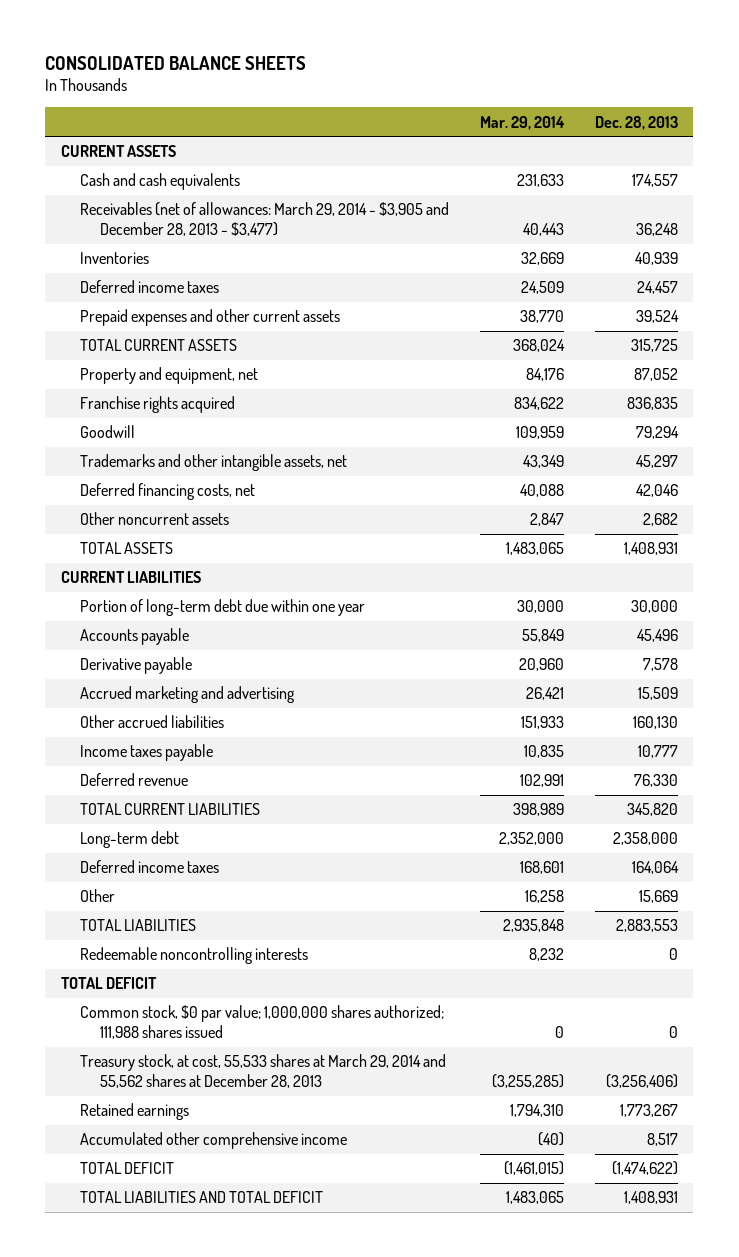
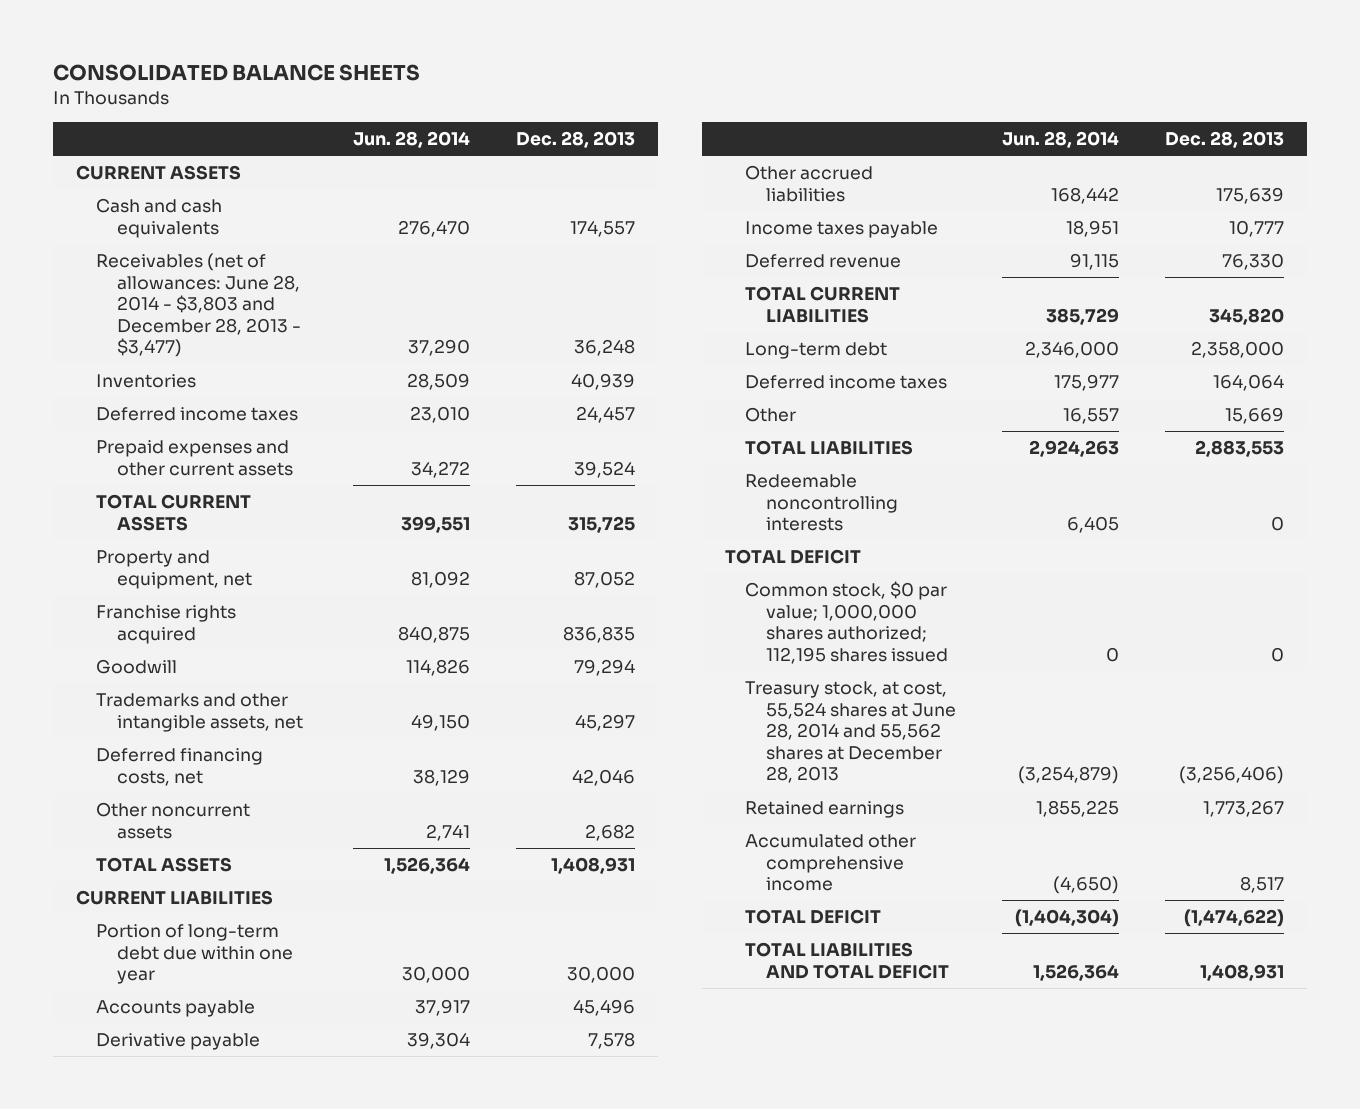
[479,115,565,130] Mar. 29, 2014 -> none
none -> [352,130,470,148] Jun. 28, 2014
[80,202,450,236] Receivables (net of allowances: March 29, 2014 - $3,905 and December 28, 2013 - $3,477) -> [96,253,301,358] Receivables (net of allowances: June 28, 2014 - $3,803 and December 28, 2013 - $3,477)
[80,686,296,704] Accrued marketing and advertising -> none
[632,716,678,730] 160,130 -> [1215,186,1284,204] 175,639
[80,1005,445,1039] Common stock, $0 par value; 1,000,000 shares authorized; 111,988 shares issued -> [745,581,948,664] Common stock, $0 par value; 1,000,000 shares authorized; 112,195 shares issued
[80,1054,447,1088] Treasury stock, at cost, 55,533 shares at March 29, 2014 and 55,562 shares at December 28, 2013 -> [745,681,956,784] Treasury stock, at cost, 55,524 shares at June 28, 2014 and 55,562 shares at December 28, 2013

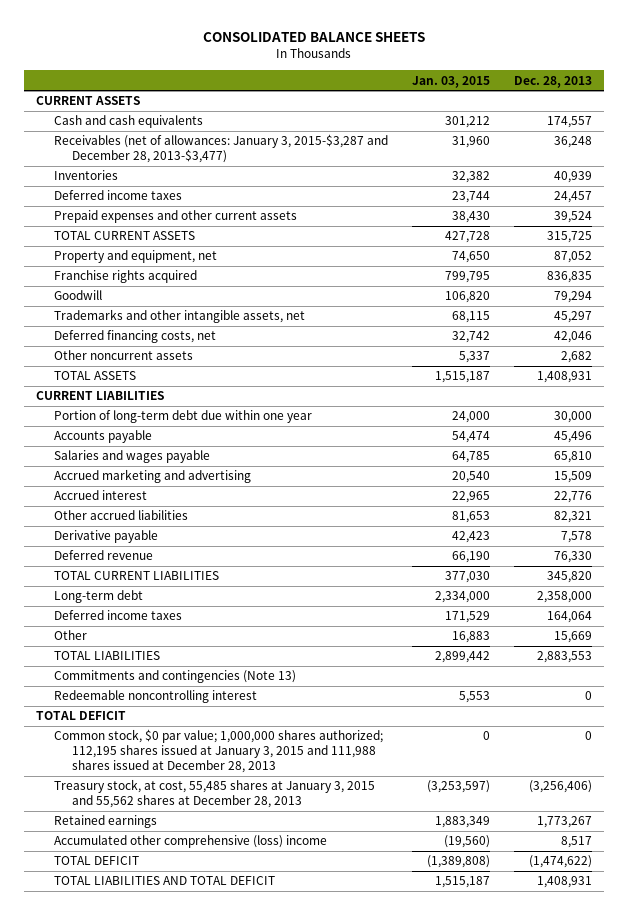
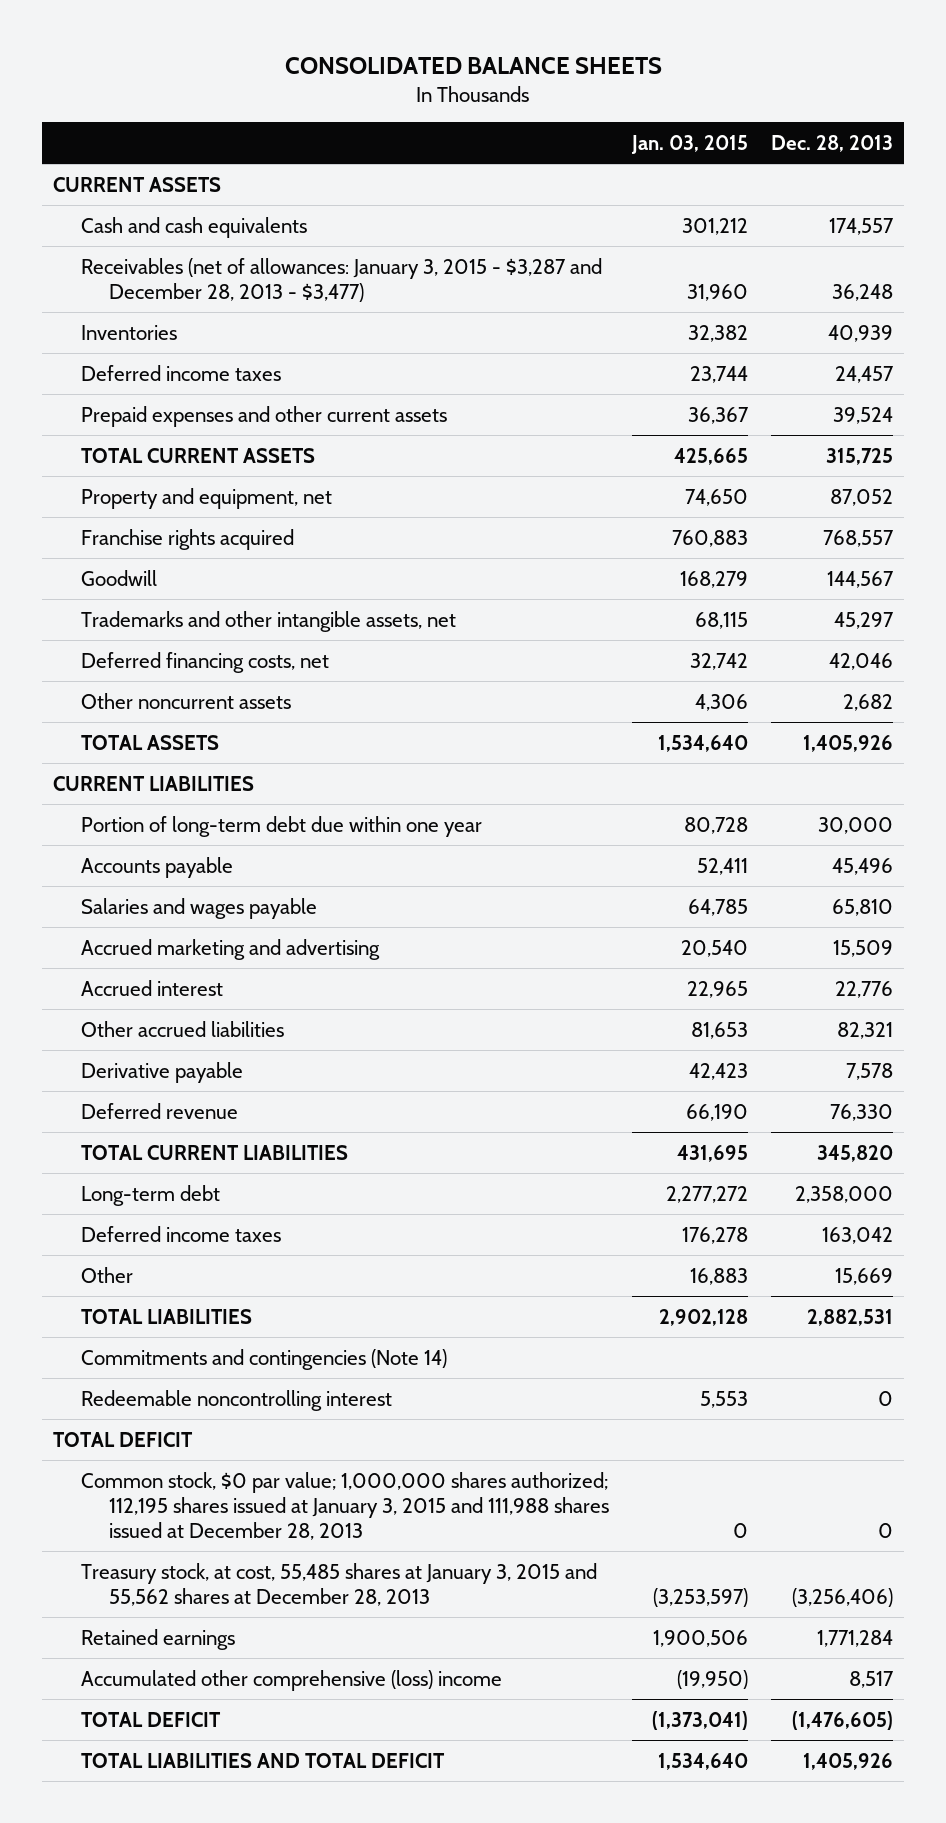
[53,134,388,164] Receivables (net of allowances: January 3, 2015-$3,287 and December 28, 2013-$3,477) -> [80,257,602,302] Receivables (net of allowances: January 3, 2015 - $3,287 and December 28, 2013 - $3,477)
[452,211,491,224] 38,430 -> [687,406,749,424] 36,367
[445,231,491,244] 427,728 -> [673,447,748,465] 425,665
[445,271,491,284] 799,795 -> [671,529,748,547] 760,883
[547,271,593,284] 836,835 -> [822,529,894,547] 768,557
[445,291,491,304] 106,820 -> [679,570,748,588] 168,279
[554,291,593,304] 79,294 -> [826,570,894,588] 144,567
[459,351,491,364] 5,337 -> [694,693,748,711] 4,306
[435,371,491,384] 1,515,187 -> [657,734,748,752] 1,534,640
[537,371,593,384] 1,408,931 -> [802,734,893,752] 1,405,926
[452,411,491,424] 24,000 -> [683,816,748,834] 80,728
[452,431,491,444] 54,474 -> [696,857,748,875] 52,411
[445,571,491,584] 377,030 -> [676,1144,748,1162] 431,695
[435,591,491,604] 2,334,000 -> [665,1185,748,1203] 2,277,272
[445,611,491,624] 171,529 -> [681,1226,748,1244] 176,278
[547,611,593,624] 164,064 -> [821,1226,893,1244] 163,042
[435,651,491,664] 2,899,442 -> [658,1308,748,1326] 2,902,128
[537,651,593,664] 2,883,553 -> [806,1308,893,1326] 2,882,531
[53,670,296,684] Commitments and contingencies (Note 13) -> [80,1348,447,1370] Commitments and contingencies (Note 14)
[435,816,491,829] 1,883,349 -> [652,1629,748,1647] 1,900,506
[537,816,593,829] 1,773,267 -> [816,1629,893,1647] 1,771,284
[444,835,491,849] (19,560) -> [676,1669,748,1689] (19,950)
[427,855,491,869] (1,389,808) -> [651,1710,748,1730] (1,373,041)
[529,855,593,869] (1,474,622) -> [791,1710,893,1730] (1,476,605)
[435,876,491,889] 1,515,187 -> [657,1752,748,1770] 1,534,640
[537,876,593,889] 1,408,931 -> [802,1752,893,1770] 1,405,926

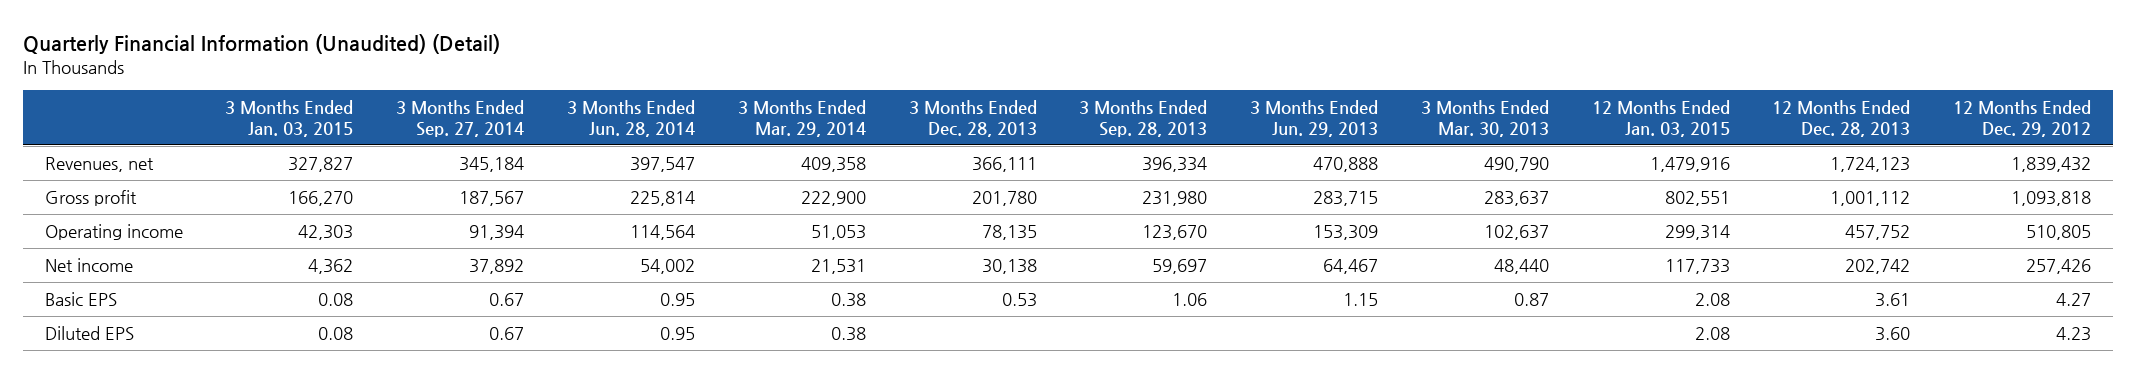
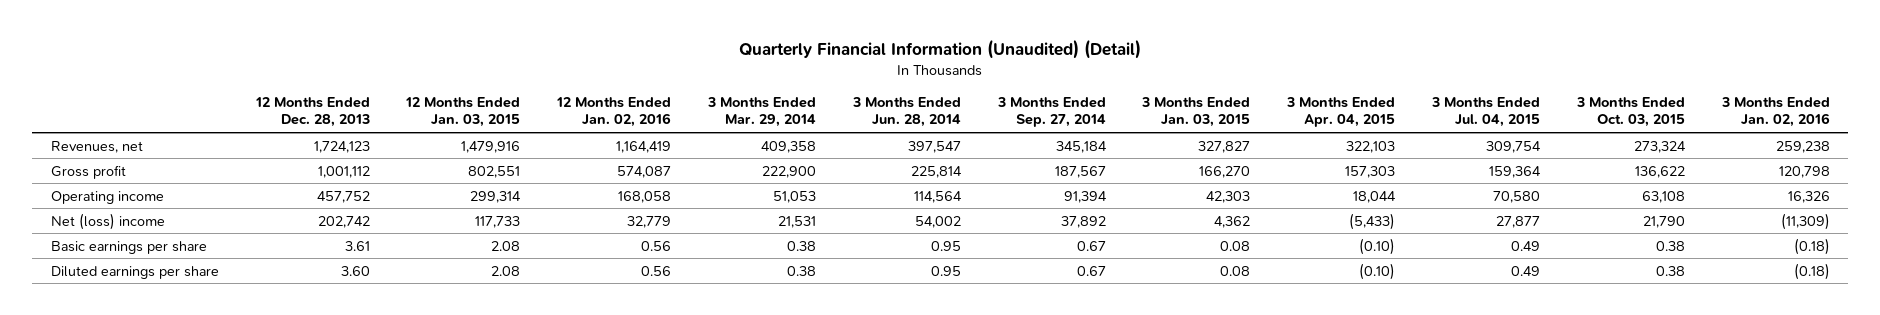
[908,100,1037,137] 3 Months Ended Dec. 28, 2013 -> none
[1079,100,1208,137] 3 Months Ended Sep. 28, 2013 -> none
[1250,100,1379,137] 3 Months Ended Jun. 29, 2013 -> none
[1420,100,1549,137] 3 Months Ended Mar. 30, 2013 -> none
[1953,100,2092,137] 12 Months Ended Dec. 29, 2012 -> none
none -> [556,97,672,128] 12 Months Ended Jan. 02, 2016
none -> [1286,97,1396,128] 3 Months Ended Apr. 04, 2015
none -> [1431,97,1541,128] 3 Months Ended Jul. 04, 2015
none -> [1575,97,1685,128] 3 Months Ended Oct. 03, 2015
none -> [1720,97,1830,128] 3 Months Ended Jan. 02, 2016
[44,258,133,273] Net income -> [50,212,165,230] Net (loss) income
[44,292,117,307] Basic EPS -> [50,240,207,254] Basic earnings per share
[44,326,134,341] Diluted EPS -> [50,265,219,279] Diluted earnings per share

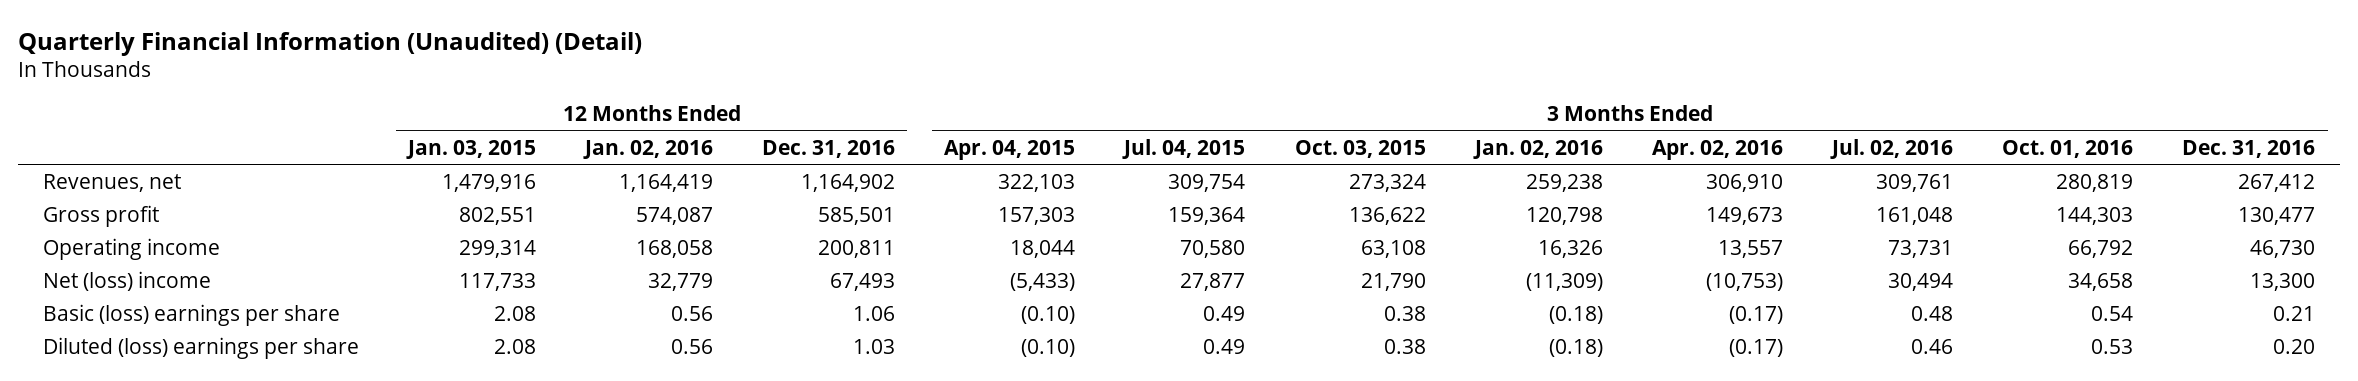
[254,97,370,128] 12 Months Ended Dec. 28, 2013 -> none
[707,97,817,128] 3 Months Ended Mar. 29, 2014 -> none
[851,97,961,128] 3 Months Ended Jun. 28, 2014 -> none
[996,97,1106,128] 3 Months Ended Sep. 27, 2014 -> none
[1141,97,1251,128] 3 Months Ended Jan. 03, 2015 -> none
none -> [762,139,896,158] Dec. 31, 2016
none -> [1651,139,1783,160] Apr. 02, 2016
none -> [1830,138,1954,159] Jul. 02, 2016
none -> [2002,139,2134,158] Oct. 01, 2016
none -> [2182,139,2316,158] Dec. 31, 2016
[50,240,207,254] Basic earnings per share -> [42,303,340,326] Basic (loss) earnings per share
[50,265,219,279] Diluted earnings per share -> [42,336,359,359] Diluted (loss) earnings per share

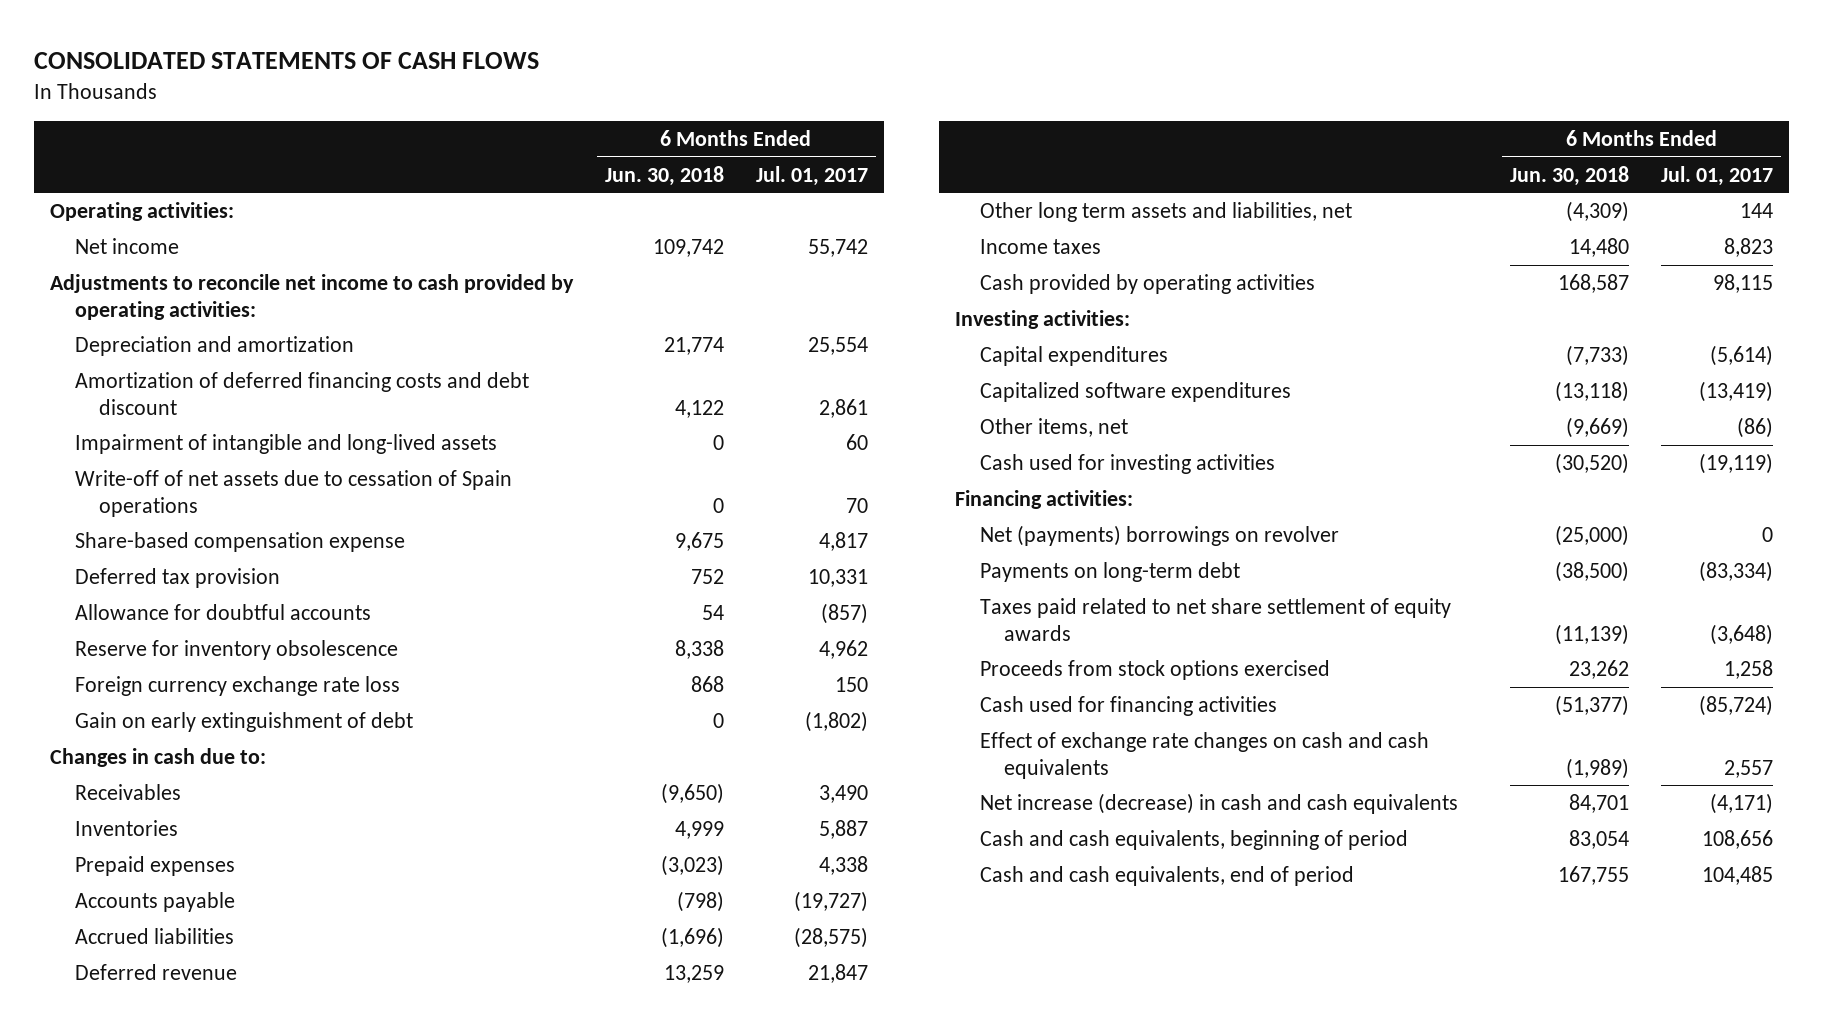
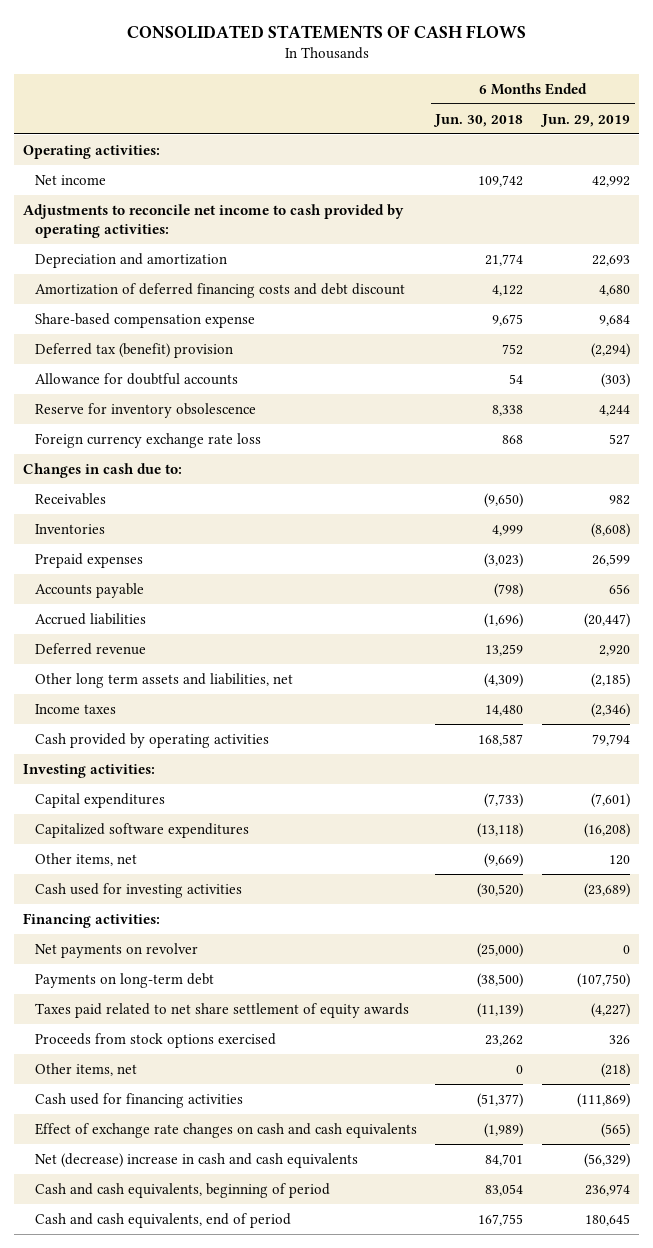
[755,165,868,186] Jul. 01, 2017 -> none
none -> [539,113,630,127] Jun. 29, 2019
[74,434,497,455] Impairment of intangible and long-lived assets -> none
[74,470,512,517] Write-off of net assets due to cessation of Spain operations -> none
[74,568,280,589] Deferred tax provision -> [35,342,234,358] Deferred tax (benefit) provision
[74,712,413,733] Gain on early extinguishment of debt -> none
[979,525,1339,547] Net (payments) borrowings on revolver -> [35,942,199,958] Net payments on revolver
none -> [35,1062,138,1076] Other items, net
[979,793,1458,815] Net increase (decrease) in cash and cash equivalents -> [35,1152,359,1168] Net (decrease) increase in cash and cash equivalents

